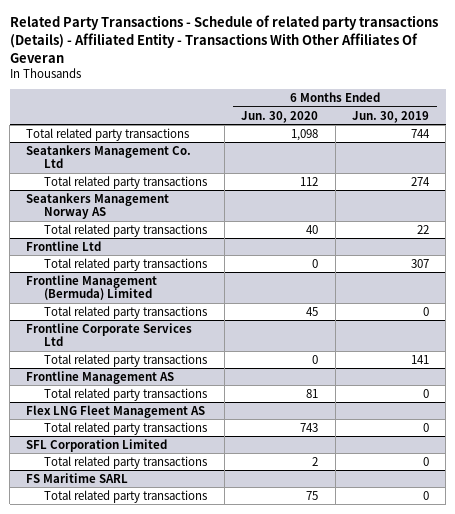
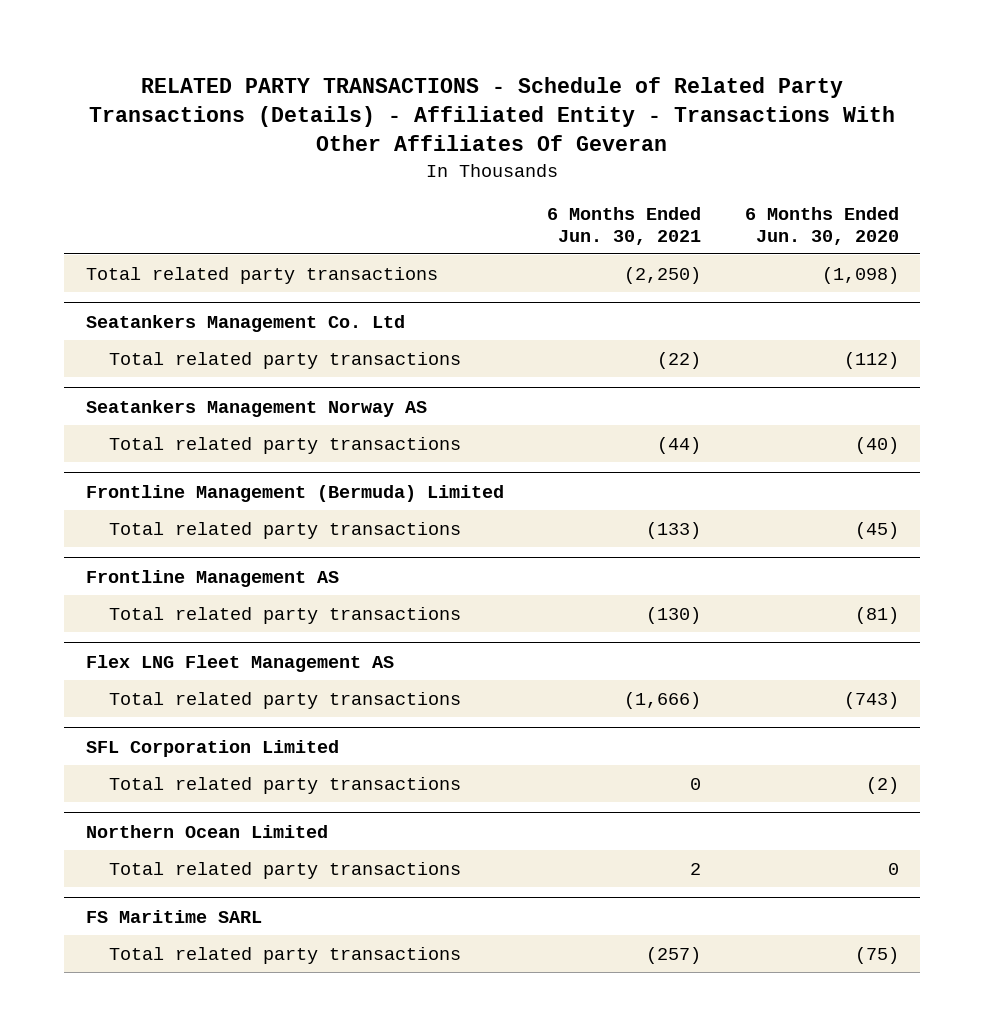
[9,15,438,63] Related Party Transactions - Schedule of related party transactions (Details) - Affiliated Entity - Transactions With Other Affiliates Of Geveran -> [89,77,896,152] RELATED PARTY TRANSACTIONS - Schedule of Related Party Transactions (Details) - Affiliated Entity - Transactions With Other Affiliates Of Geveran
[351,110,429,123] Jun. 30, 2019 -> none
none -> [547,206,702,245] 6 Months Ended Jun. 30, 2021
[291,128,319,141] 1,098 -> [821,266,899,284] (1,098)
[300,176,319,186] 112 -> [843,351,899,369] (112)
[26,240,102,251] Frontline Ltd -> none
[44,257,208,271] Total related party transactions -> none
[306,224,319,234] 40 -> [854,436,899,454] (40)
[26,322,193,347] Frontline Corporate Services Ltd -> none
[44,353,208,367] Total related party transactions -> none
[306,306,319,316] 45 -> [854,521,899,539] (45)
[306,388,319,398] 81 -> [854,606,899,624] (81)
[300,422,319,432] 743 -> [843,691,899,709] (743)
[312,456,319,466] 2 -> [865,776,899,794] (2)
none -> [86,824,329,838] Northern Ocean Limited
none -> [108,861,461,879] Total related party transactions
[306,490,319,500] 75 -> [854,946,899,964] (75)

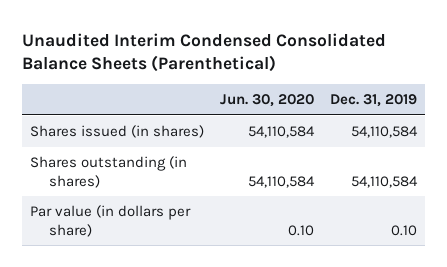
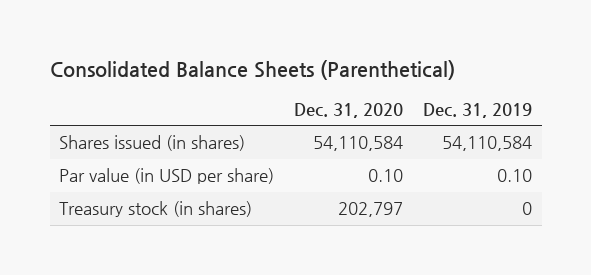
[21,32,386,73] Unaudited Interim Condensed Consolidated Balance Sheets (Parenthetical) -> [49,59,455,80] Consolidated Balance Sheets (Parenthetical)
[219,94,314,108] Jun. 30, 2020 -> none
none -> [294,102,404,118] Dec. 31, 2020
[29,156,187,188] Shares outstanding (in shares) -> none
[29,205,191,237] Par value (in dollars per share) -> [59,168,275,185] Par value (in USD per share)
none -> [59,201,253,218] Treasury stock (in shares)

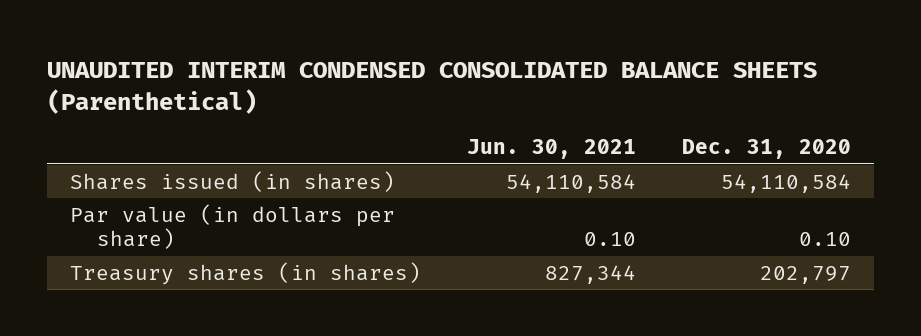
[49,59,455,80] Consolidated Balance Sheets (Parenthetical) -> [46,62,817,115] UNAUDITED INTERIM CONDENSED CONSOLIDATED BALANCE SHEETS (Parenthetical)
[422,102,532,118] Dec. 31, 2019 -> none
none -> [466,139,636,160] Jun. 30, 2021
[59,168,275,185] Par value (in USD per share) -> [69,203,395,250] Par value (in dollars per share)
[59,201,253,218] Treasury stock (in shares) -> [69,261,421,285] Treasury shares (in shares)

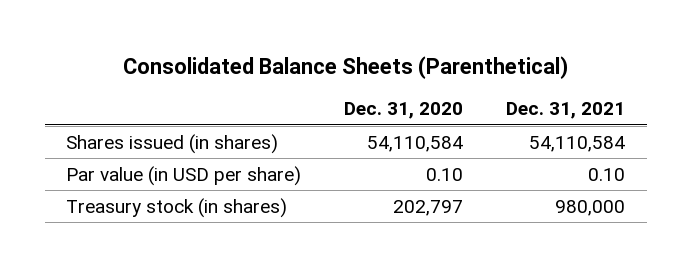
[46,62,817,115] UNAUDITED INTERIM CONDENSED CONSOLIDATED BALANCE SHEETS (Parenthetical) -> [122,56,568,80] Consolidated Balance Sheets (Parenthetical)
[466,139,636,160] Jun. 30, 2021 -> none
none -> [506,102,626,120] Dec. 31, 2021
[69,203,395,250] Par value (in dollars per share) -> [66,165,302,186] Par value (in USD per share)
[69,261,421,285] Treasury shares (in shares) -> [66,197,288,218] Treasury stock (in shares)

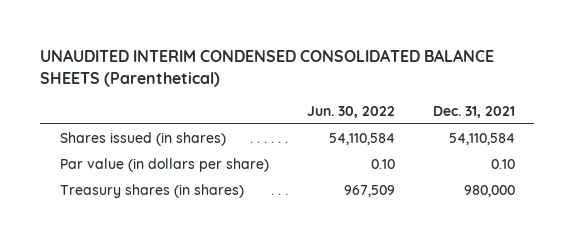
[122,56,568,80] Consolidated Balance Sheets (Parenthetical) -> [40,49,495,87] UNAUDITED INTERIM CONDENSED CONSOLIDATED BALANCE SHEETS (Parenthetical)
[344,102,464,120] Dec. 31, 2020 -> none
none -> [306,105,395,118] Jun. 30, 2022
[66,165,302,186] Par value (in USD per share) -> [59,157,269,172] Par value (in dollars per share)
[66,197,288,218] Treasury stock (in shares) -> [59,183,244,198] Treasury shares (in shares)

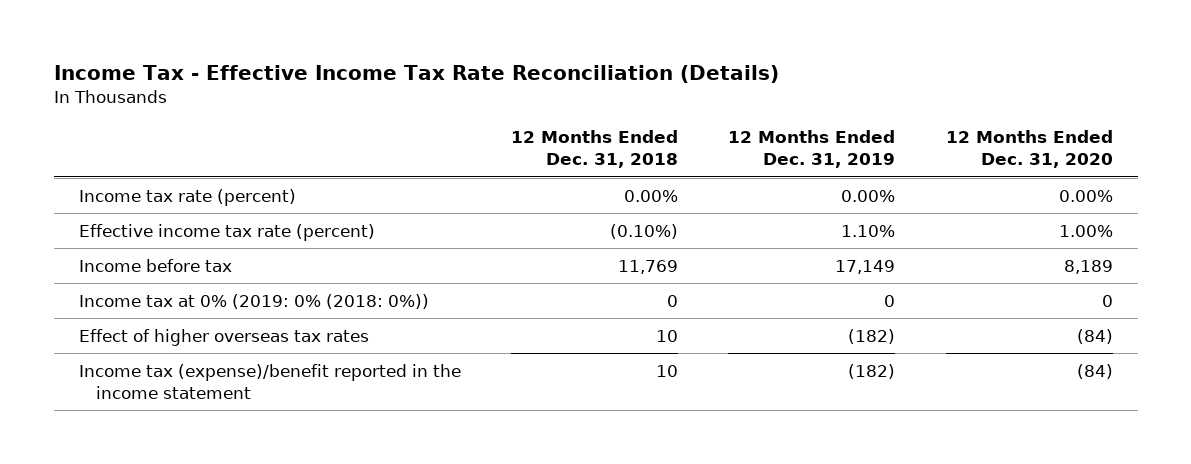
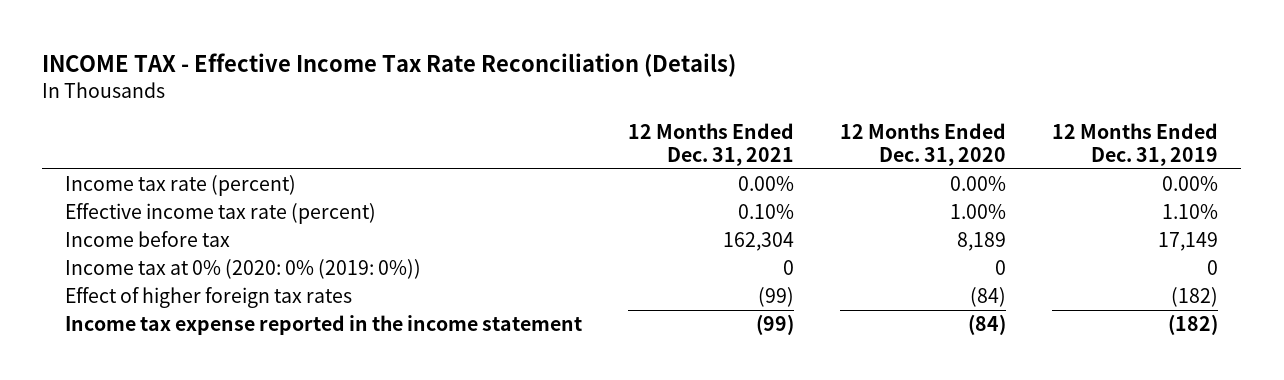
[53,64,779,83] Income Tax - Effective Income Tax Rate Reconciliation (Details) -> [42,53,737,78] INCOME TAX - Effective Income Tax Rate Reconciliation (Details)
[511,130,679,169] 12 Months Ended Dec. 31, 2018 -> none
none -> [628,122,795,166] 12 Months Ended Dec. 31, 2021
[78,293,429,309] Income tax at 0% (2019: 0% (2018: 0%)) -> [65,259,422,280] Income tax at 0% (2020: 0% (2019: 0%))
[78,328,369,346] Effect of higher overseas tax rates -> [65,287,353,309] Effect of higher foreign tax rates
[78,363,461,399] Income tax (expense)/benefit reported in the income statement -> [65,315,583,336] Income tax expense reported in the income statement

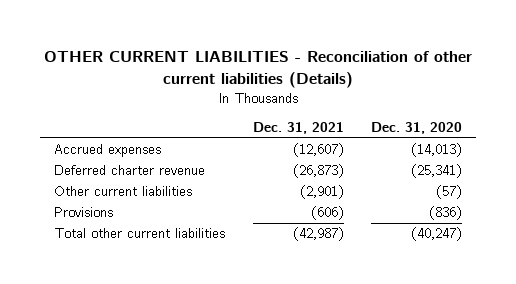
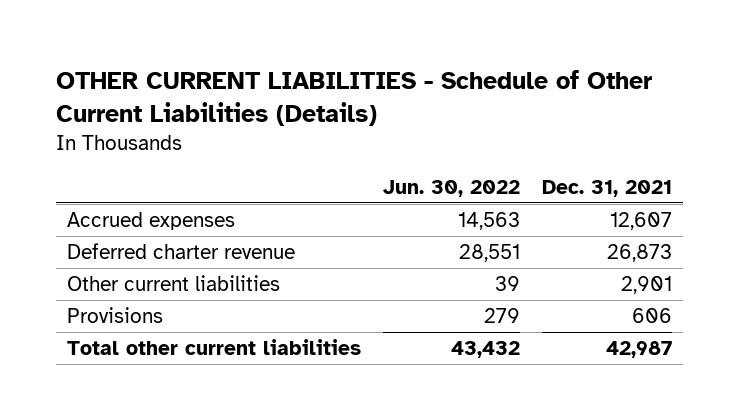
[44,51,473,88] OTHER CURRENT LIABILITIES - Reconciliation of other current liabilities (Details) -> [55,69,652,126] OTHER CURRENT LIABILITIES - Schedule of Other Current Liabilities (Details)
[371,121,463,134] Dec. 31, 2020 -> none
none -> [383,180,521,198] Jun. 30, 2022
[292,143,344,158] (12,607) -> [610,211,673,230] 12,607
[292,164,344,179] (26,873) -> [607,243,673,262] 26,873
[299,185,344,200] (2,901) -> [621,275,673,294] 2,901
[310,206,344,221] (606) -> [632,307,673,323] 606
[292,227,344,242] (42,987) -> [606,340,673,358] 42,987

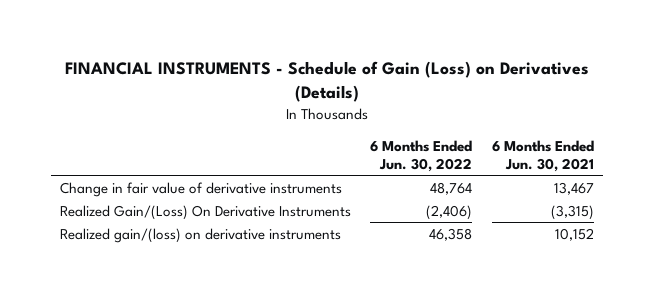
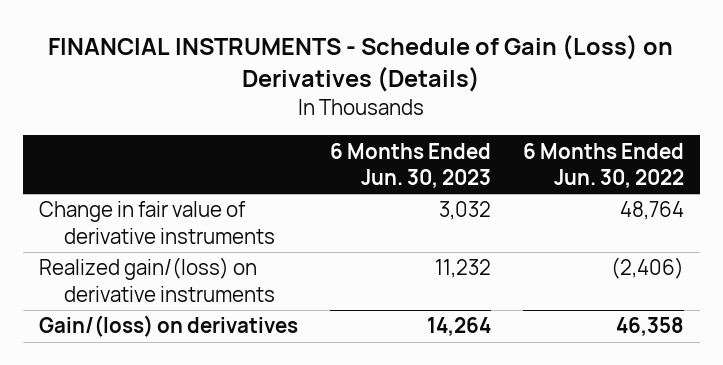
[491,139,594,172] 6 Months Ended Jun. 30, 2021 -> none
none -> [329,142,491,188] 6 Months Ended Jun. 30, 2023
[60,204,352,220] Realized Gain/(Loss) On Derivative Instruments -> [38,257,276,302] Realized gain/(loss) on derivative instruments
[60,227,342,243] Realized gain/(loss) on derivative instruments -> [38,315,298,338] Gain/(loss) on derivatives

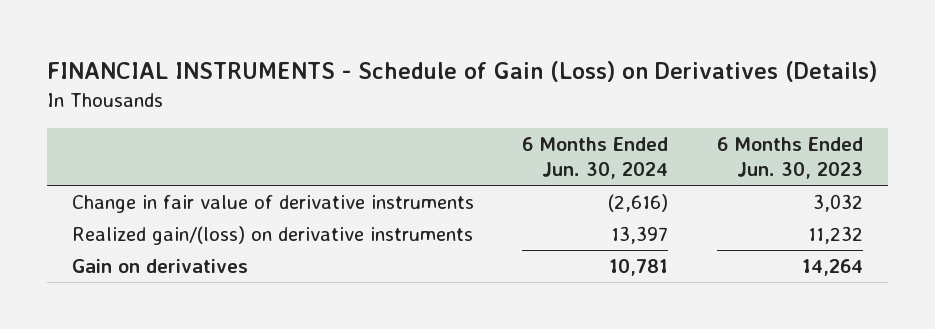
[522,142,684,188] 6 Months Ended Jun. 30, 2022 -> none
none -> [522,136,669,180] 6 Months Ended Jun. 30, 2024
[38,315,298,338] Gain/(loss) on derivatives -> [71,259,248,274] Gain on derivatives

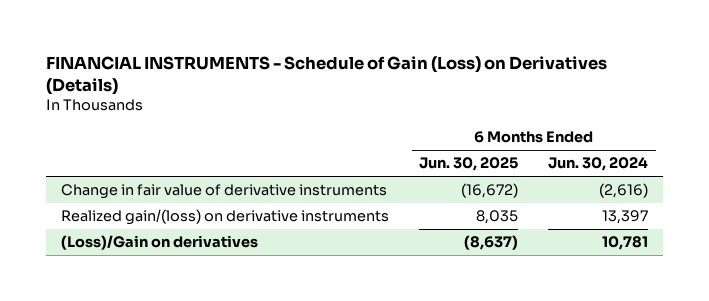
[717,136,864,180] 6 Months Ended Jun. 30, 2023 -> none
none -> [419,157,519,172] Jun. 30, 2025
[71,259,248,274] Gain on derivatives -> [61,235,259,251] (Loss)/Gain on derivatives

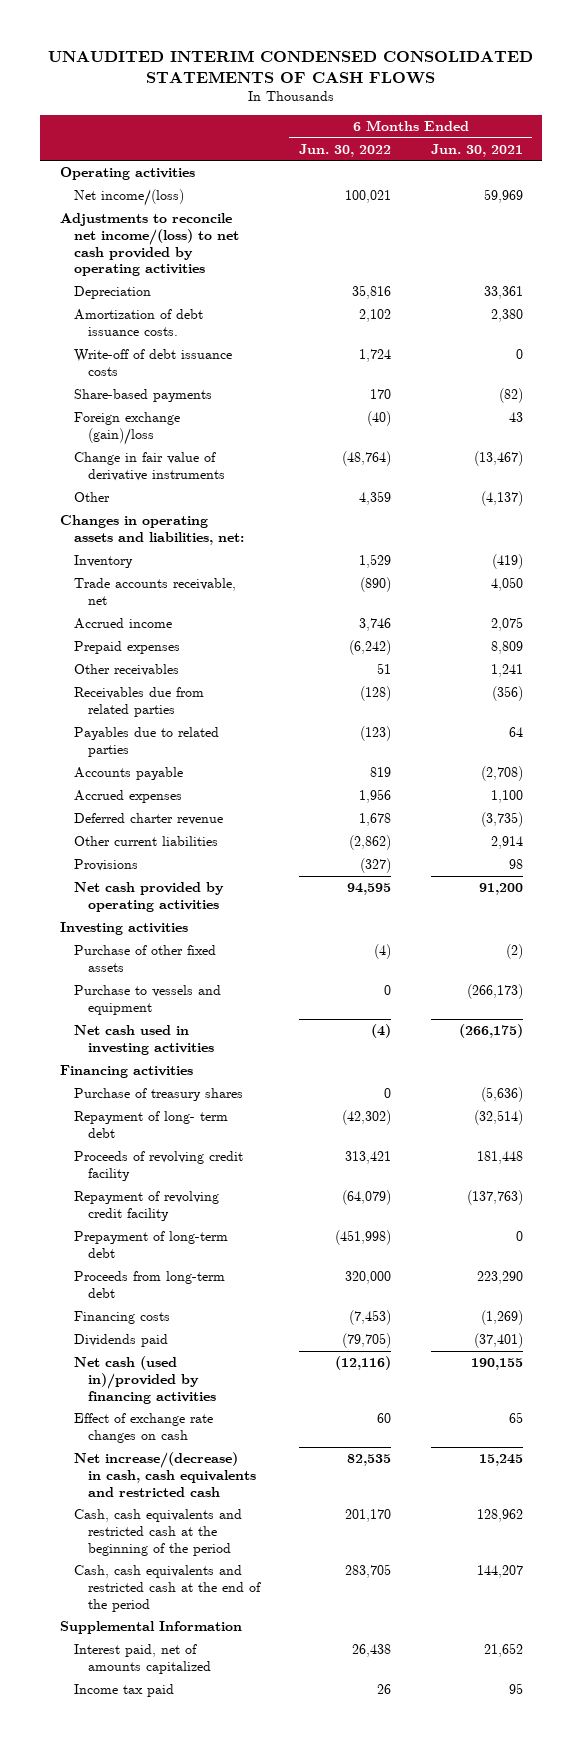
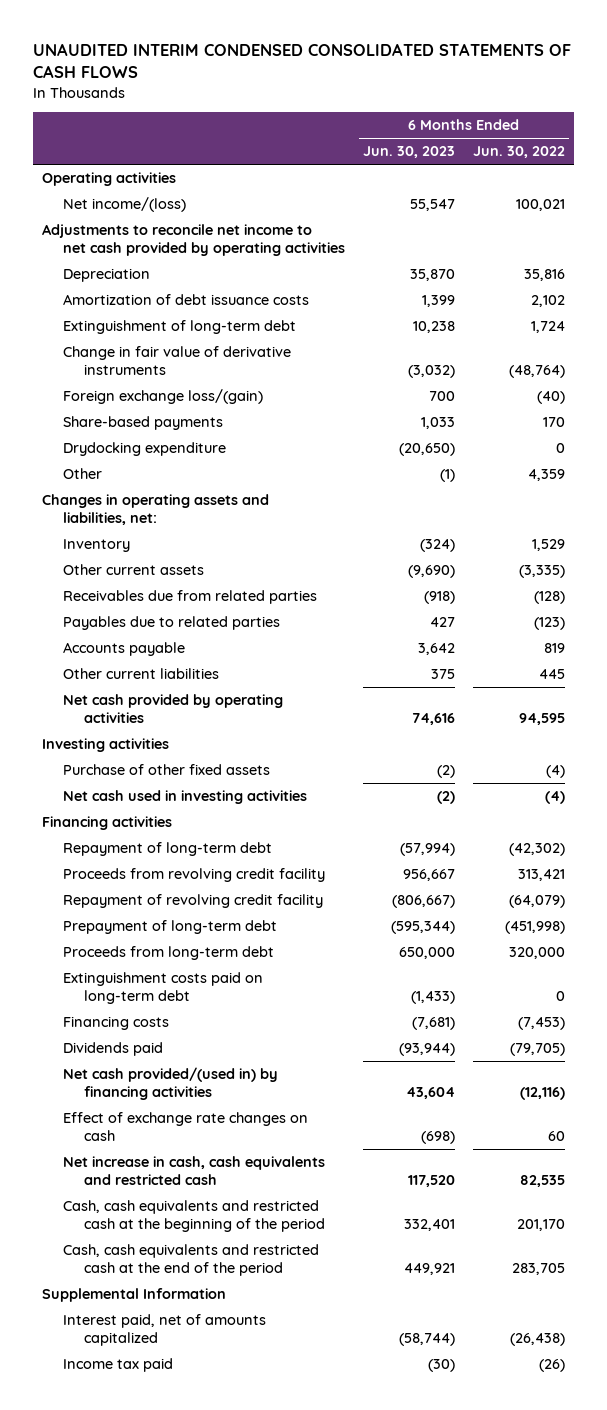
[430,143,523,157] Jun. 30, 2021 -> none
none -> [363,146,456,159] Jun. 30, 2023
[60,213,239,277] Adjustments to reconcile net income/(loss) to net cash provided by operating activities -> [42,224,346,257] Adjustments to reconcile net income to net cash provided by operating activities
[73,412,180,445] Foreign exchange (gain)/loss -> none
[73,309,203,336] Amortization of debt issuance costs. -> [63,294,310,306] Amortization of debt issuance costs
[73,349,232,376] Write-off of debt issuance costs -> [63,320,297,335] Extinguishment of long-term debt
none -> [63,389,264,405] Foreign exchange loss/(gain)
[73,389,212,403] Share-based payments -> [63,416,224,431] Share-based payments
none -> [63,442,227,457] Drydocking expenditure
[73,578,236,605] Trade accounts receivable, net -> none
[73,618,172,630] Accrued income -> none
[73,641,180,655] Prepaid expenses -> none
[73,664,179,677] Other receivables -> [63,564,205,576] Other current assets
[377,663,392,675] 51 -> [518,565,565,579] (3,335)
[73,790,182,804] Accrued expenses -> none
[73,813,223,826] Deferred charter revenue -> none
[73,859,138,872] Provisions -> none
[349,835,392,851] (2,862) -> [538,669,565,680] 445
[73,985,221,1015] Purchase to vessels and equipment -> none
[73,1088,243,1102] Purchase of treasury shares -> none
[73,1111,228,1138] Repayment of long- term debt -> [63,842,273,857] Repayment of long-term debt
[73,1151,243,1181] Proceeds of revolving credit facility -> [63,868,326,883] Proceeds from revolving credit facility
none -> [63,972,264,1005] Extinguishment costs paid on long-term debt
[73,1356,216,1404] Net cash (used in)/provided by financing activities -> [63,1067,279,1101] Net cash provided/(used in) by financing activities
[73,1452,256,1497] Net increase/(decrease) in cash, cash equivalents and restricted cash -> [63,1156,326,1186] Net increase in cash, cash equivalents and restricted cash
[352,1644,392,1658] 26,438 -> [509,1333,565,1347] (26,438)
[377,1684,392,1695] 26 -> [538,1359,565,1373] (26)

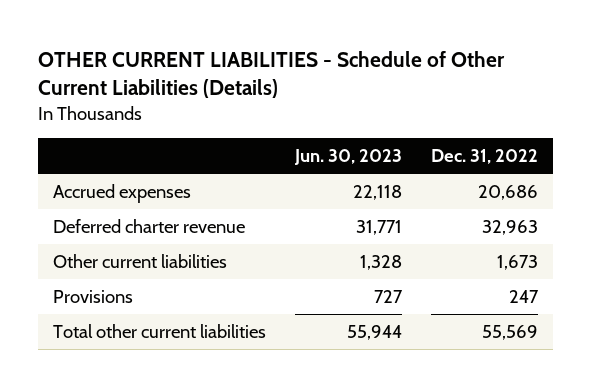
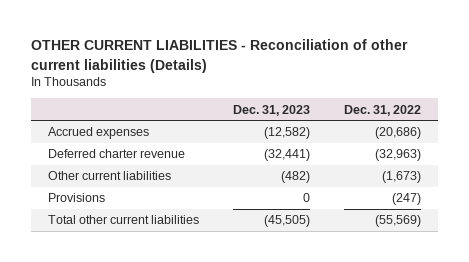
[38,50,506,98] OTHER CURRENT LIABILITIES - Schedule of Other Current Liabilities (Details) -> [31,39,409,73] OTHER CURRENT LIABILITIES - Reconciliation of other current liabilities (Details)
[294,149,403,166] Jun. 30, 2023 -> none
none -> [233,104,311,116] Dec. 31, 2023
[478,185,539,201] 20,686 -> [374,127,421,140] (20,686)
[482,220,539,236] 32,963 -> [374,149,421,162] (32,963)
[497,255,539,271] 1,673 -> [381,171,421,184] (1,673)
[509,290,540,304] 247 -> [391,193,421,206] (247)
[482,325,539,341] 55,569 -> [374,215,421,228] (55,569)

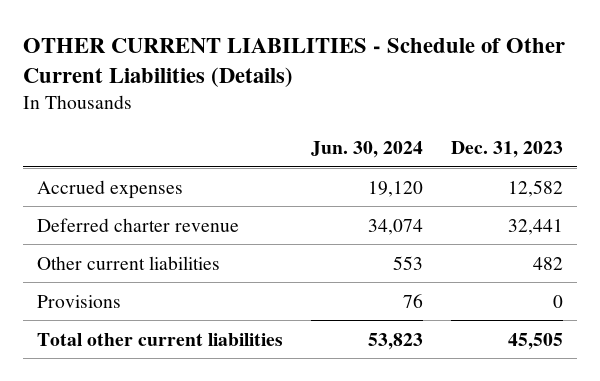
[31,39,409,73] OTHER CURRENT LIABILITIES - Reconciliation of other current liabilities (Details) -> [22,37,565,87] OTHER CURRENT LIABILITIES - Schedule of Other Current Liabilities (Details)
[343,104,421,116] Dec. 31, 2022 -> none
none -> [310,141,423,159] Jun. 30, 2024
[264,127,311,140] (12,582) -> [508,179,564,197] 12,582
[264,149,311,162] (32,441) -> [508,218,564,235] 32,441
[281,171,311,184] (482) -> [533,256,564,270] 482
[264,215,311,228] (45,505) -> [508,332,564,350] 45,505

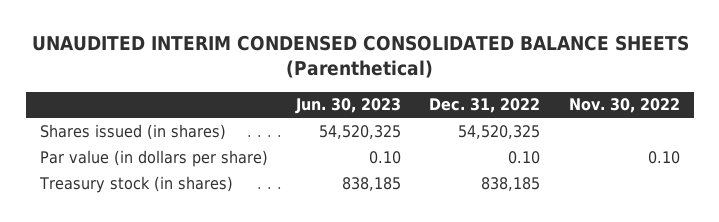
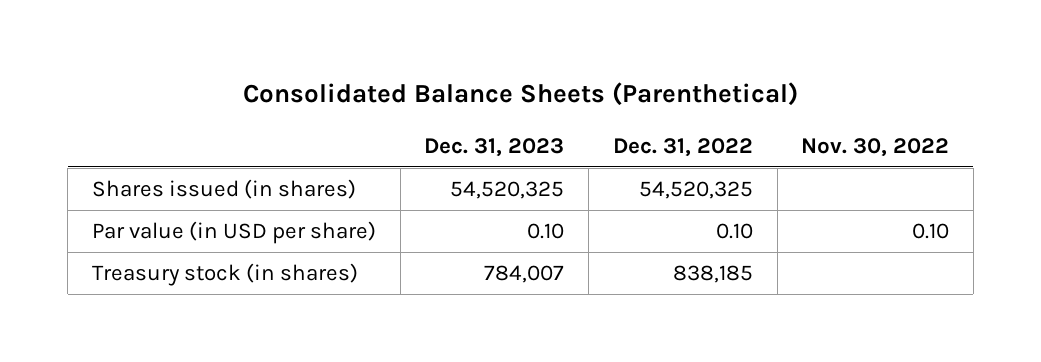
[31,35,689,79] UNAUDITED INTERIM CONDENSED CONSOLIDATED BALANCE SHEETS (Parenthetical) -> [242,82,798,107] Consolidated Balance Sheets (Parenthetical)
[294,98,401,115] Jun. 30, 2023 -> none
none -> [424,137,565,157] Dec. 31, 2023
[39,149,268,167] Par value (in dollars per share) -> [91,221,376,245] Par value (in USD per share)

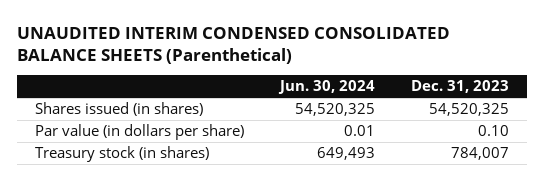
[242,82,798,107] Consolidated Balance Sheets (Parenthetical) -> [16,26,450,65] UNAUDITED INTERIM CONDENSED CONSOLIDATED BALANCE SHEETS (Parenthetical)
[612,137,753,157] Dec. 31, 2022 -> none
[801,137,950,157] Nov. 30, 2022 -> none
none -> [277,80,375,95] Jun. 30, 2024
[91,221,376,245] Par value (in USD per share) -> [34,124,244,141] Par value (in dollars per share)

